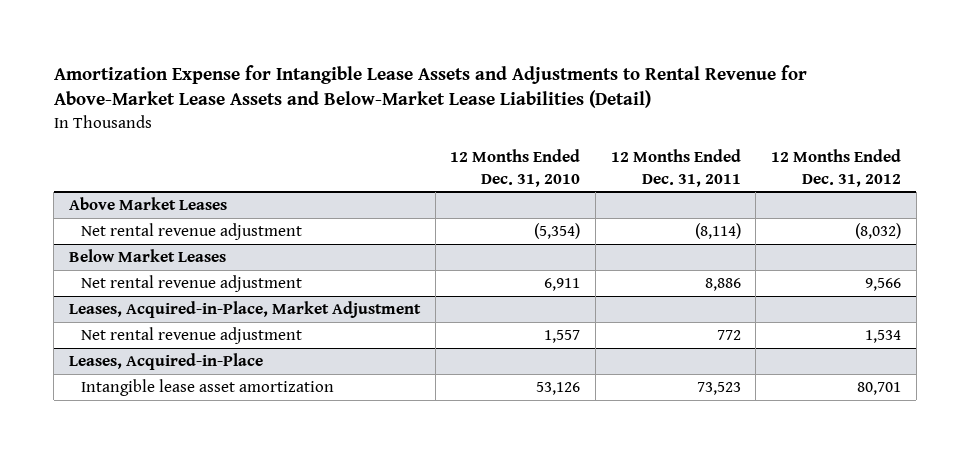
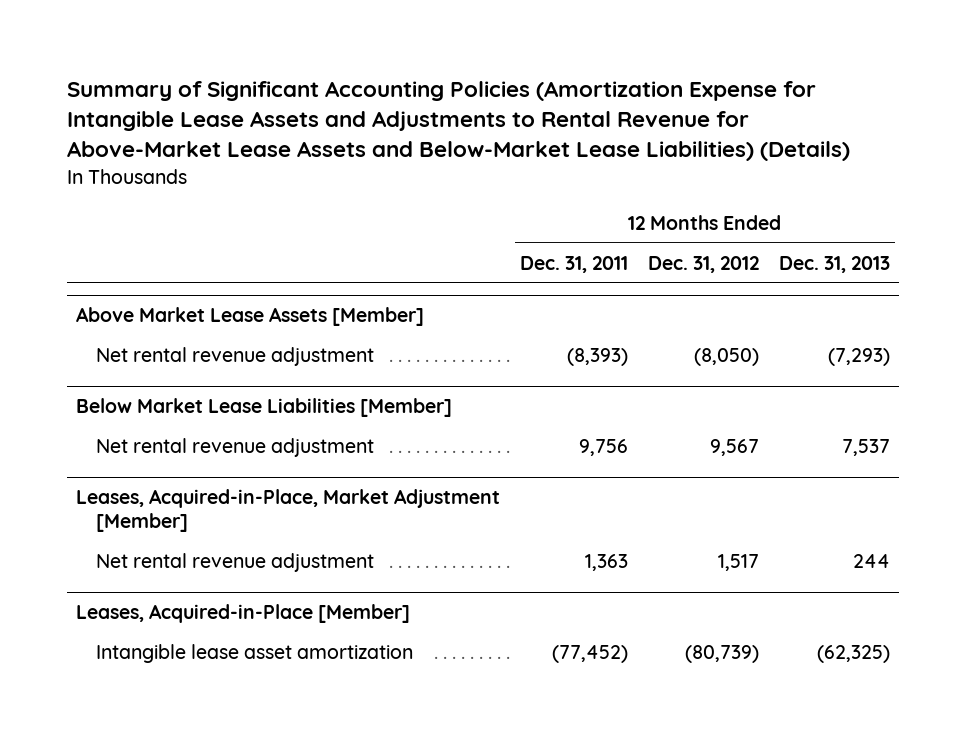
[53,64,807,109] Amortization Expense for Intangible Lease Assets and Adjustments to Rental Revenue for Above-Market Lease Assets and Below-Market Lease Liabilities (Detail) -> [66,80,850,162] Summary of Significant Accounting Policies (Amortization Expense for Intangible Lease Assets and Adjustments to Rental Revenue for Above-Market Lease Assets and Below-Market Lease Liabilities) (Details)
[450,149,581,187] 12 Months Ended Dec. 31, 2010 -> none
none -> [778,255,890,273] Dec. 31, 2013
[68,197,227,211] Above Market Leases -> none
[68,249,226,263] Below Market Leases -> none
none -> [76,306,425,326] Above Market Lease Assets [Member]
[694,223,741,240] (8,114) -> [567,347,629,366] (8,393)
[855,223,902,240] (8,032) -> [693,347,759,366] (8,050)
none -> [76,397,453,417] Below Market Lease Liabilities [Member]
[704,278,741,292] 8,886 -> [579,438,629,456] 9,756
[865,278,902,292] 9,566 -> [709,438,759,456] 9,567
[68,301,421,319] Leases, Acquired-in-Place, Market Adjustment -> [76,488,501,532] Leases, Acquired-in-Place, Market Adjustment [Member]
[716,330,741,341] 772 -> [585,553,629,571] 1,363
[865,330,902,344] 1,534 -> [717,553,759,571] 1,517
[68,353,263,371] Leases, Acquired-in-Place -> [76,603,411,623] Leases, Acquired-in-Place [Member]
[696,382,741,396] 73,523 -> [552,644,629,663] (77,452)
[857,382,902,396] 80,701 -> [684,644,759,663] (80,739)

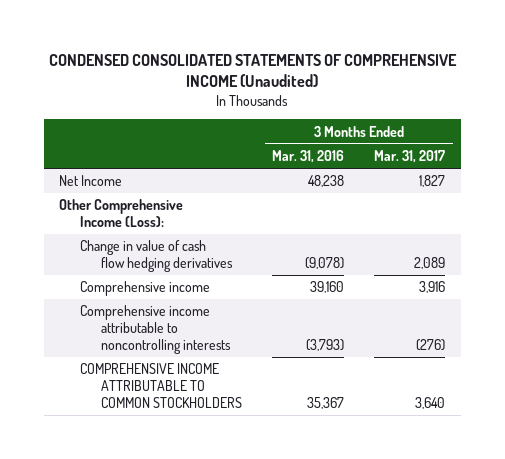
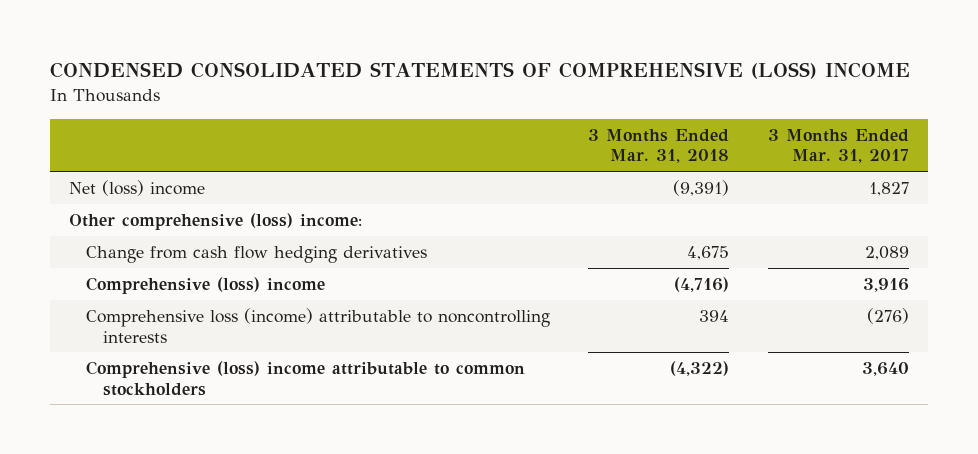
[49,53,458,87] CONDENSED CONSOLIDATED STATEMENTS OF COMPREHENSIVE INCOME (Unaudited) -> [50,62,911,80] CONDENSED CONSOLIDATED STATEMENTS OF COMPREHENSIVE (LOSS) INCOME
[272,149,345,163] Mar. 31, 2016 -> none
none -> [588,128,730,164] 3 Months Ended Mar. 31, 2018
[59,175,123,187] Net Income -> [69,180,206,197] Net (loss) income
[59,199,184,228] Other Comprehensive Income (Loss): -> [69,213,363,231] Other comprehensive (loss) income:
[80,240,233,273] Change in value of cash flow hedging derivatives -> [85,246,427,264] Change from cash flow hedging derivatives
[80,281,211,297] Comprehensive income -> [85,277,325,295] Comprehensive (loss) income
[80,305,231,354] Comprehensive income attributable to noncontrolling interests -> [85,308,550,343] Comprehensive loss (income) attributable to noncontrolling interests
[80,363,242,408] COMPREHENSIVE INCOME ATTRIBUTABLE TO COMMON STOCKHOLDERS -> [85,361,525,396] Comprehensive (loss) income attributable to common stockholders

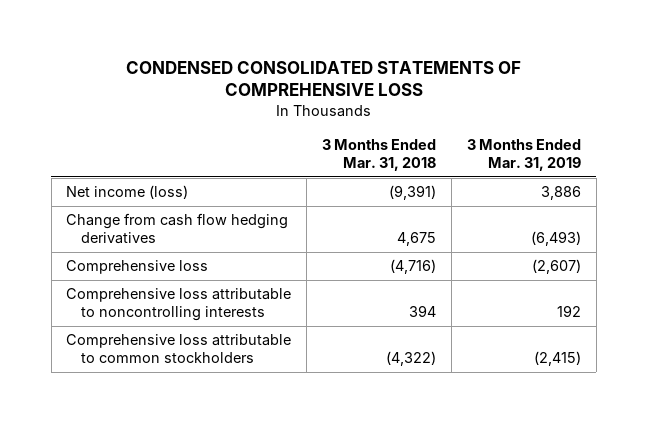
[50,62,911,80] CONDENSED CONSOLIDATED STATEMENTS OF COMPREHENSIVE (LOSS) INCOME -> [125,60,521,97] CONDENSED CONSOLIDATED STATEMENTS OF COMPREHENSIVE LOSS
[767,128,909,164] 3 Months Ended Mar. 31, 2017 -> none
none -> [466,139,581,172] 3 Months Ended Mar. 31, 2019
[69,213,363,231] Other comprehensive (loss) income: -> none
[69,180,206,197] Net (loss) income -> [66,185,189,200] Net income (loss)
[85,277,325,295] Comprehensive (loss) income -> [66,260,209,275] Comprehensive loss
[85,308,550,343] Comprehensive loss (income) attributable to noncontrolling interests -> [66,288,292,322] Comprehensive loss attributable to noncontrolling interests
[85,361,525,396] Comprehensive (loss) income attributable to common stockholders -> [66,334,292,364] Comprehensive loss attributable to common stockholders

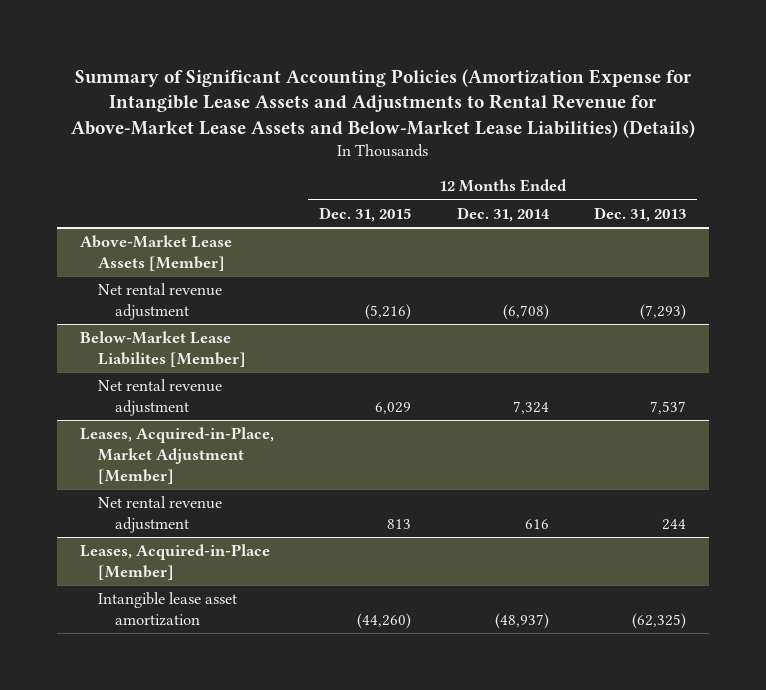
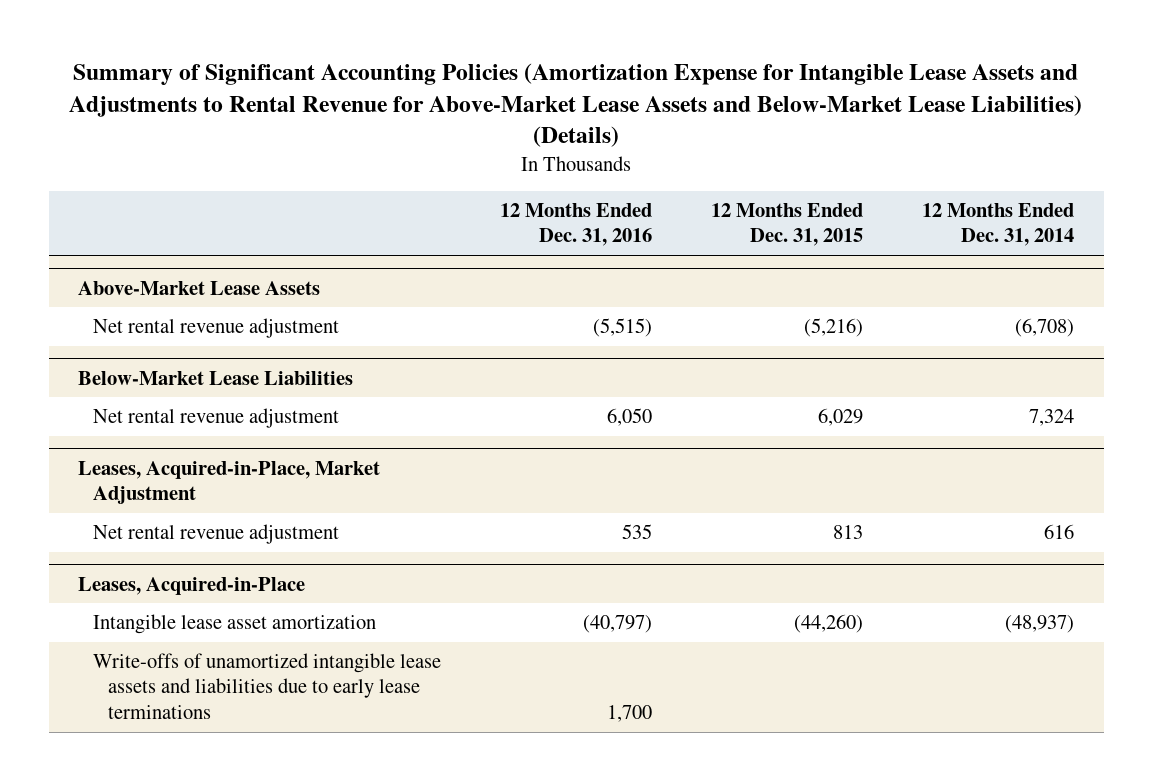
[593,206,686,222] Dec. 31, 2013 -> none
none -> [500,202,653,247] 12 Months Ended Dec. 31, 2016
[79,235,232,272] Above-Market Lease Assets [Member] -> [78,280,321,295] Above-Market Lease Assets
[79,331,246,368] Below-Market Lease Liabilites [Member] -> [78,370,354,385] Below-Market Lease Liabilities
[79,427,274,484] Leases, Acquired-in-Place, Market Adjustment [Member] -> [78,460,381,505] Leases, Acquired-in-Place, Market Adjustment
[79,544,270,581] Leases, Acquired-in-Place [Member] -> [78,576,306,595] Leases, Acquired-in-Place
none -> [93,652,442,719] Write-offs of unamortized intangible lease assets and liabilities due to early lease terminations

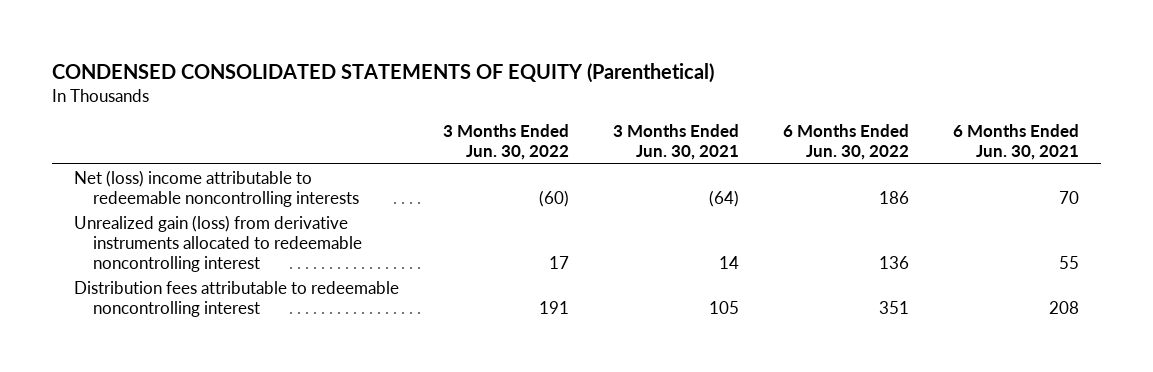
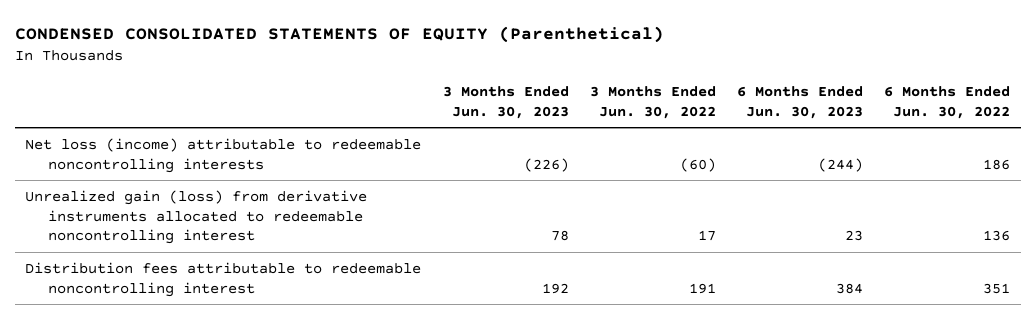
[612,124,739,161] 3 Months Ended Jun. 30, 2021 -> none
[952,124,1079,161] 6 Months Ended Jun. 30, 2021 -> none
none -> [442,85,569,119] 3 Months Ended Jun. 30, 2023
none -> [737,85,864,119] 6 Months Ended Jun. 30, 2023
[74,169,360,207] Net (loss) income attributable to redeemable noncontrolling interests -> [25,137,422,173] Net loss (income) attributable to redeemable noncontrolling interests

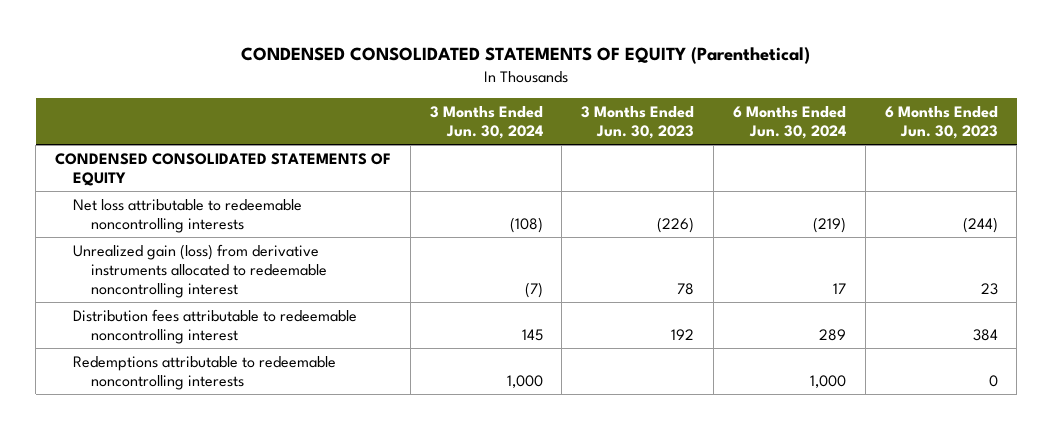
[589,85,716,119] 3 Months Ended Jun. 30, 2022 -> none
[884,85,1011,119] 6 Months Ended Jun. 30, 2022 -> none
none -> [429,106,543,139] 3 Months Ended Jun. 30, 2024
none -> [732,106,846,139] 6 Months Ended Jun. 30, 2024
none -> [55,153,392,186] CONDENSED CONSOLIDATED STATEMENTS OF EQUITY
[25,137,422,173] Net loss (income) attributable to redeemable noncontrolling interests -> [73,199,303,233] Net loss attributable to redeemable noncontrolling interests
none -> [73,356,337,390] Redemptions attributable to redeemable noncontrolling interests

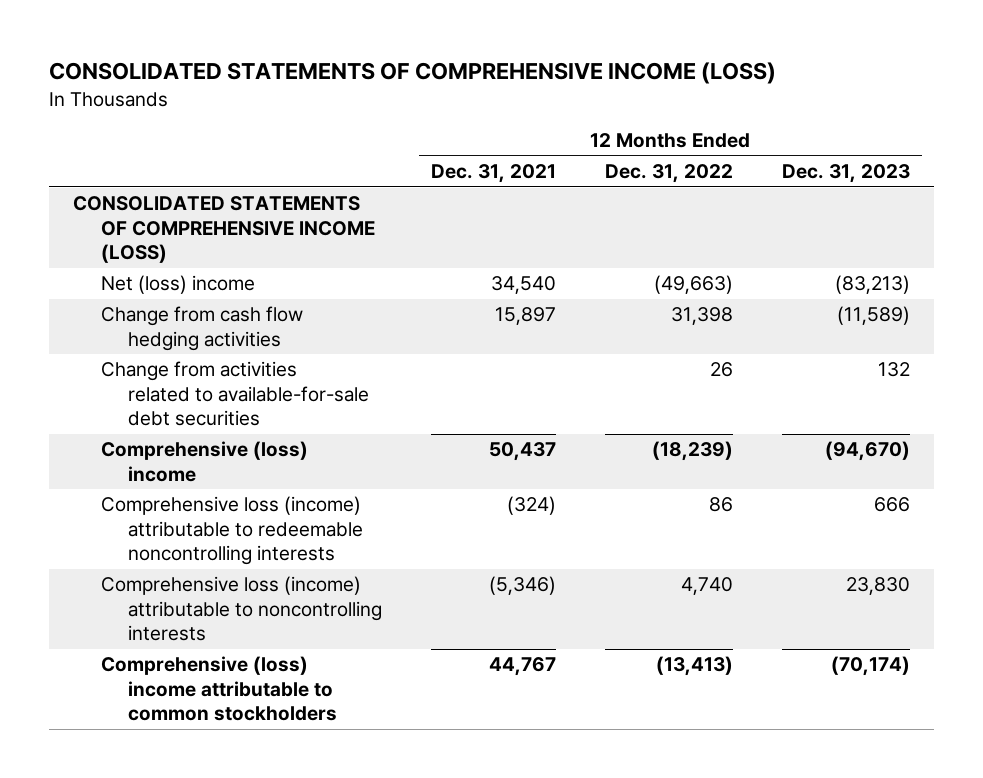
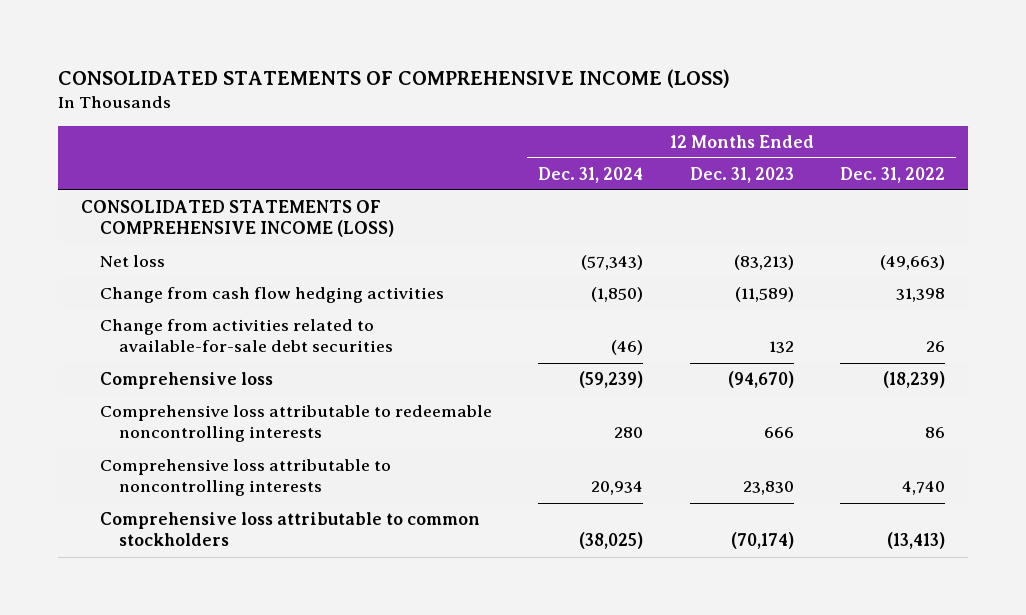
[431,164,557,184] Dec. 31, 2021 -> none
none -> [538,166,644,183] Dec. 31, 2024
[100,275,255,295] Net (loss) income -> [100,255,166,268] Net loss
[100,441,308,482] Comprehensive (loss) income -> [100,372,274,390] Comprehensive loss
[100,496,364,566] Comprehensive loss (income) attributable to redeemable noncontrolling interests -> [100,405,493,443] Comprehensive loss attributable to redeemable noncontrolling interests
[100,576,383,642] Comprehensive loss (income) attributable to noncontrolling interests -> [100,459,392,497] Comprehensive loss attributable to noncontrolling interests
[100,656,338,722] Comprehensive (loss) income attributable to common stockholders -> [100,512,481,547] Comprehensive loss attributable to common stockholders

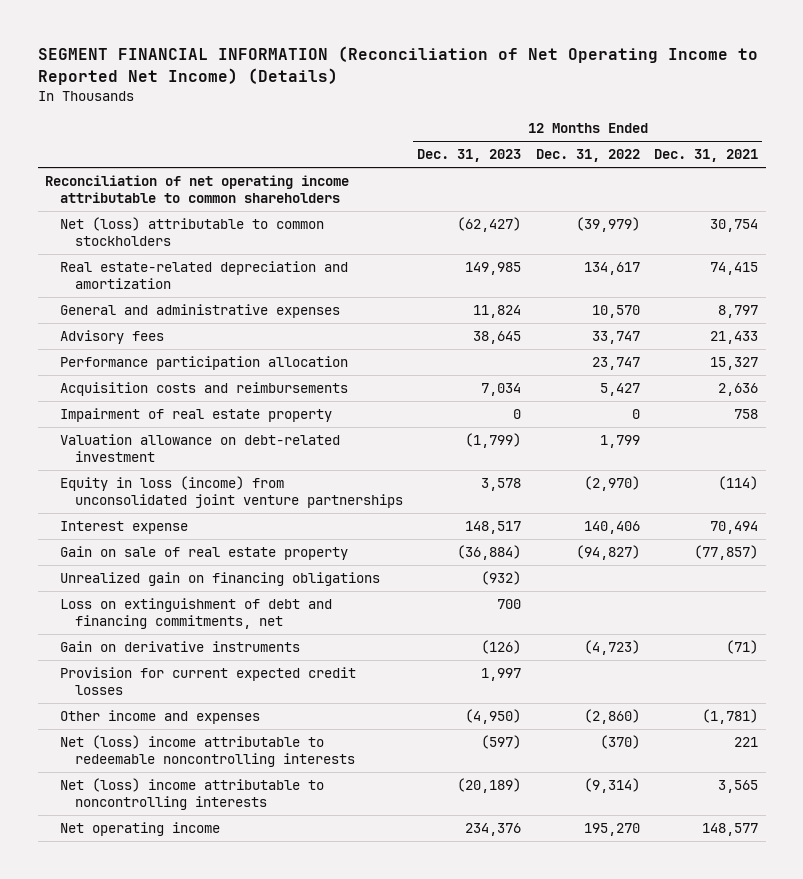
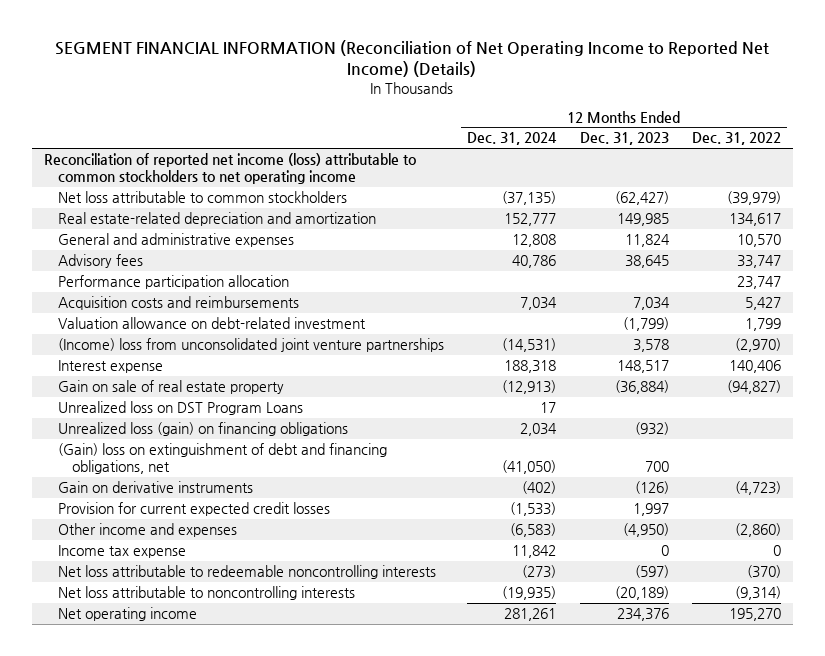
[654,149,759,163] Dec. 31, 2021 -> none
none -> [467,132,558,146] Dec. 31, 2024
[45,175,350,204] Reconciliation of net operating income attributable to common shareholders -> [43,153,416,185] Reconciliation of reported net income (loss) attributable to common stockholders to net operating income
[59,217,324,247] Net (loss) attributable to common stockholders -> [57,191,347,204] Net loss attributable to common stockholders
[59,408,332,423] Impairment of real estate property -> none
[59,476,403,509] Equity in loss (income) from unconsolidated joint venture partnerships -> [57,338,444,353] (Income) loss from unconsolidated joint venture partnerships
none -> [57,401,303,416] Unrealized loss on DST Program Loans
[59,572,380,587] Unrealized gain on financing obligations -> [57,422,348,437] Unrealized loss (gain) on financing obligations
[59,598,332,630] Loss on extinguishment of debt and financing commitments, net -> [57,443,387,475] (Gain) loss on extinguishment of debt and financing obligations, net
none -> [57,545,186,559] Income tax expense
[59,735,355,768] Net (loss) income attributable to redeemable noncontrolling interests -> [57,565,436,580] Net loss attributable to redeemable noncontrolling interests
[59,778,324,811] Net (loss) income attributable to noncontrolling interests -> [57,586,355,601] Net loss attributable to noncontrolling interests

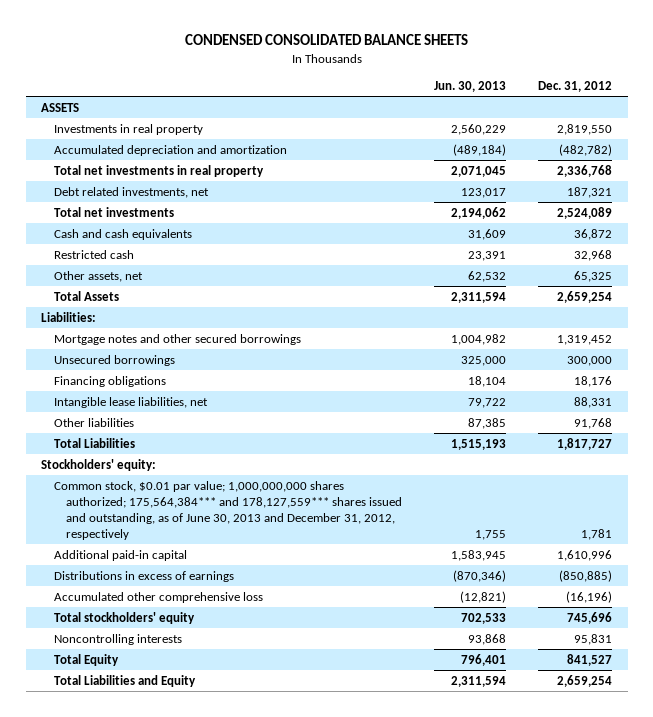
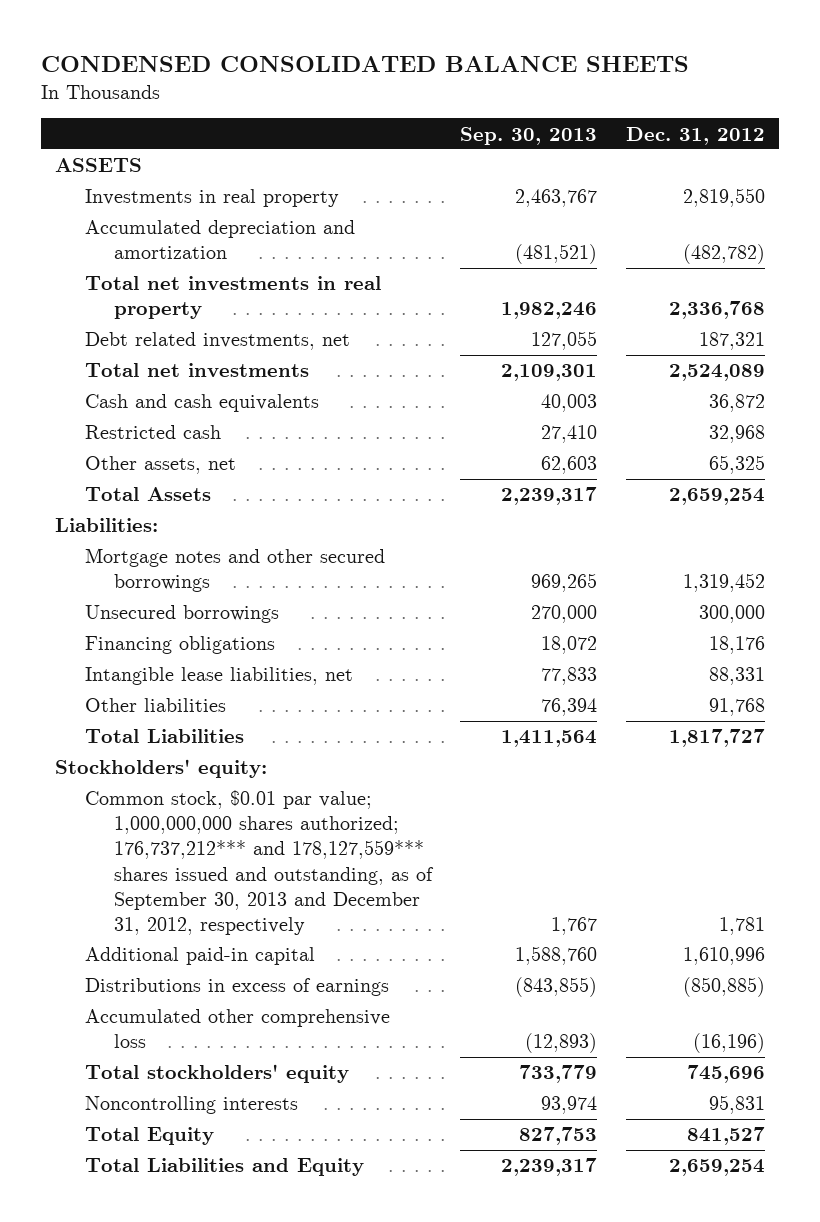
[434,81,507,93] Jun. 30, 2013 -> none
none -> [460,126,598,145] Sep. 30, 2013
[53,480,403,540] Common stock, $0.01 par value; 1,000,000,000 shares authorized; 175,564,384*** and 178,127,559*** shares issued and outstanding, as of June 30, 2013 and December 31, 2012, respectively -> [84,790,434,936] Common stock, $0.01 par value; 1,000,000,000 shares authorized; 176,737,212*** and 178,127,559*** shares issued and outstanding, as of September 30, 2013 and December 31, 2012, respectively

